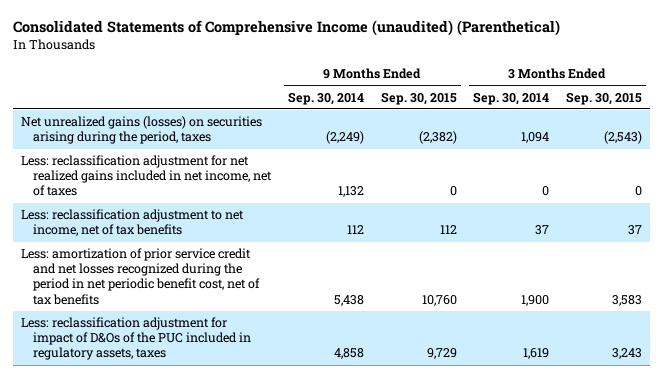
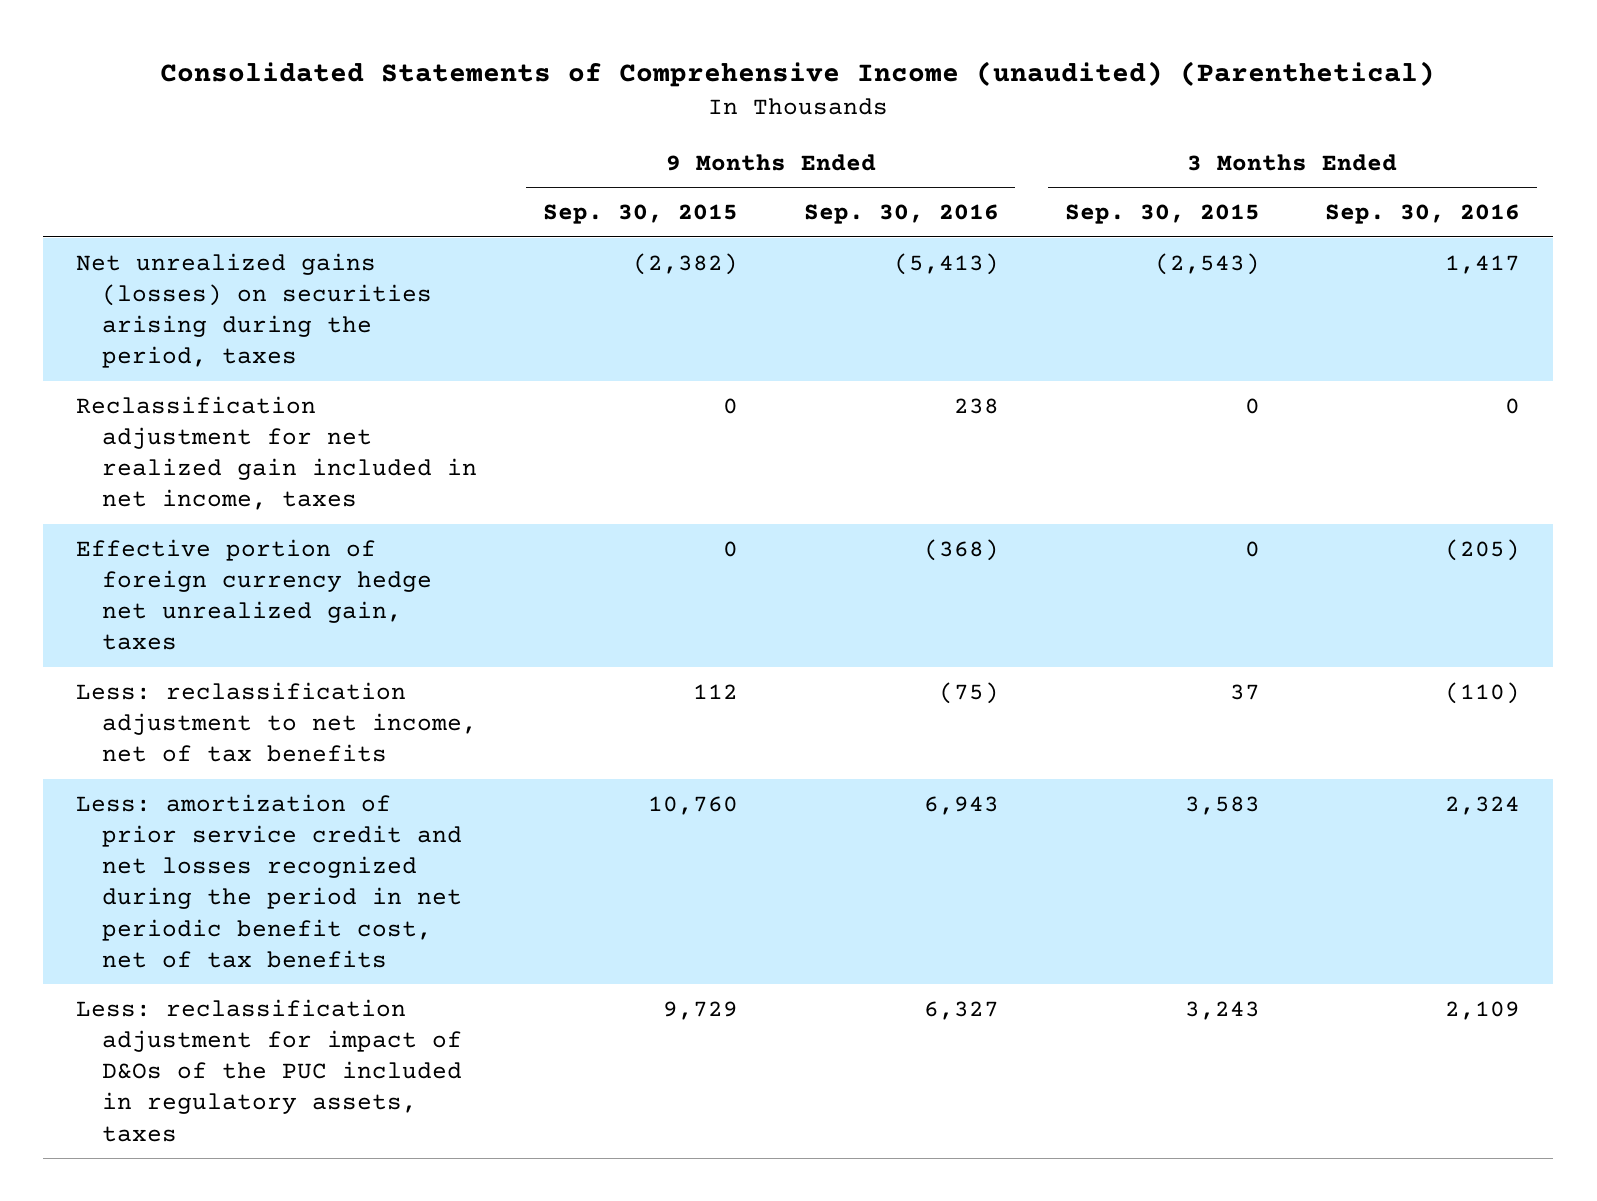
[287,91,364,105] Sep. 30, 2014 -> none
[473,91,550,105] Sep. 30, 2014 -> none
none -> [803,204,999,225] Sep. 30, 2016
none -> [1325,204,1521,225] Sep. 30, 2016
[21,155,273,197] Less: reclassification adjustment for net realized gains included in net income, net of taxes -> [76,395,477,511] Reclassification adjustment for net realized gain included in net income, taxes
none -> [76,538,432,651] Effective portion of foreign currency hedge net unrealized gain, taxes

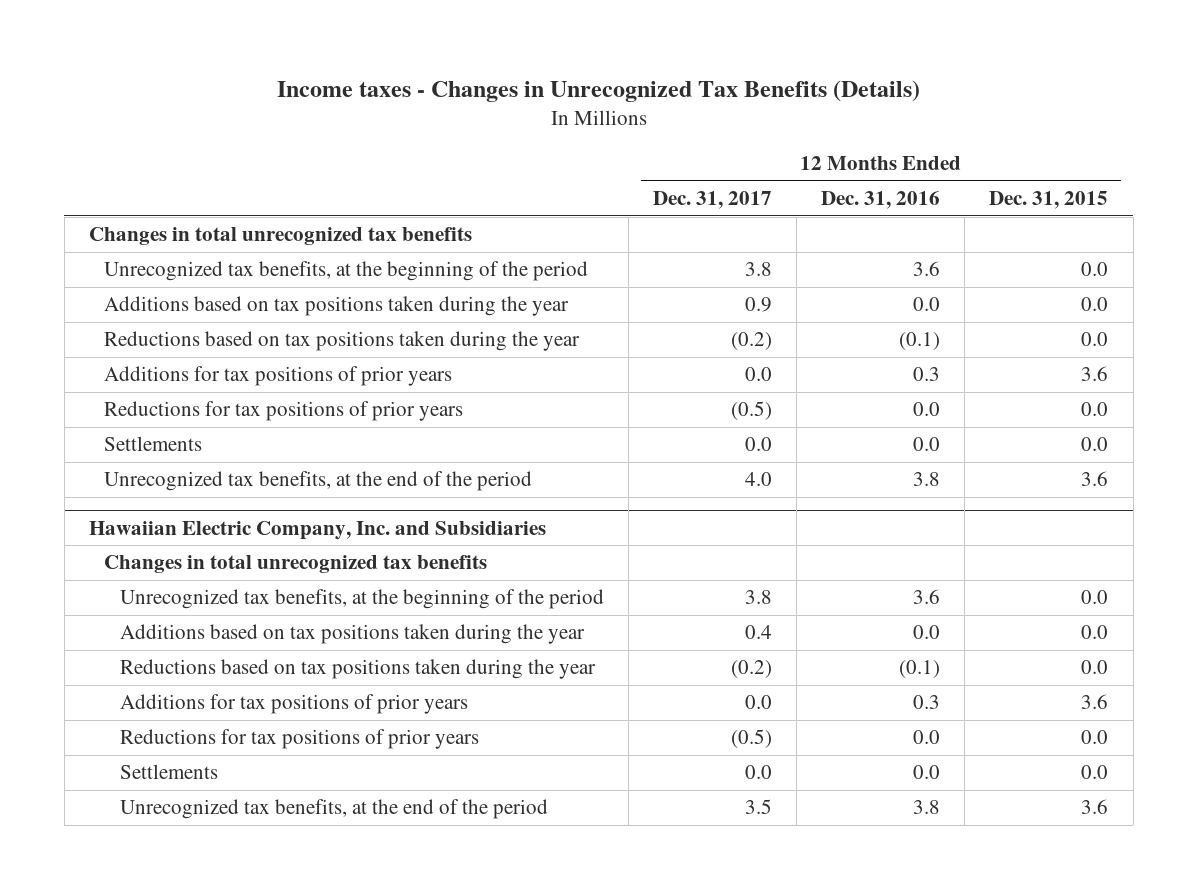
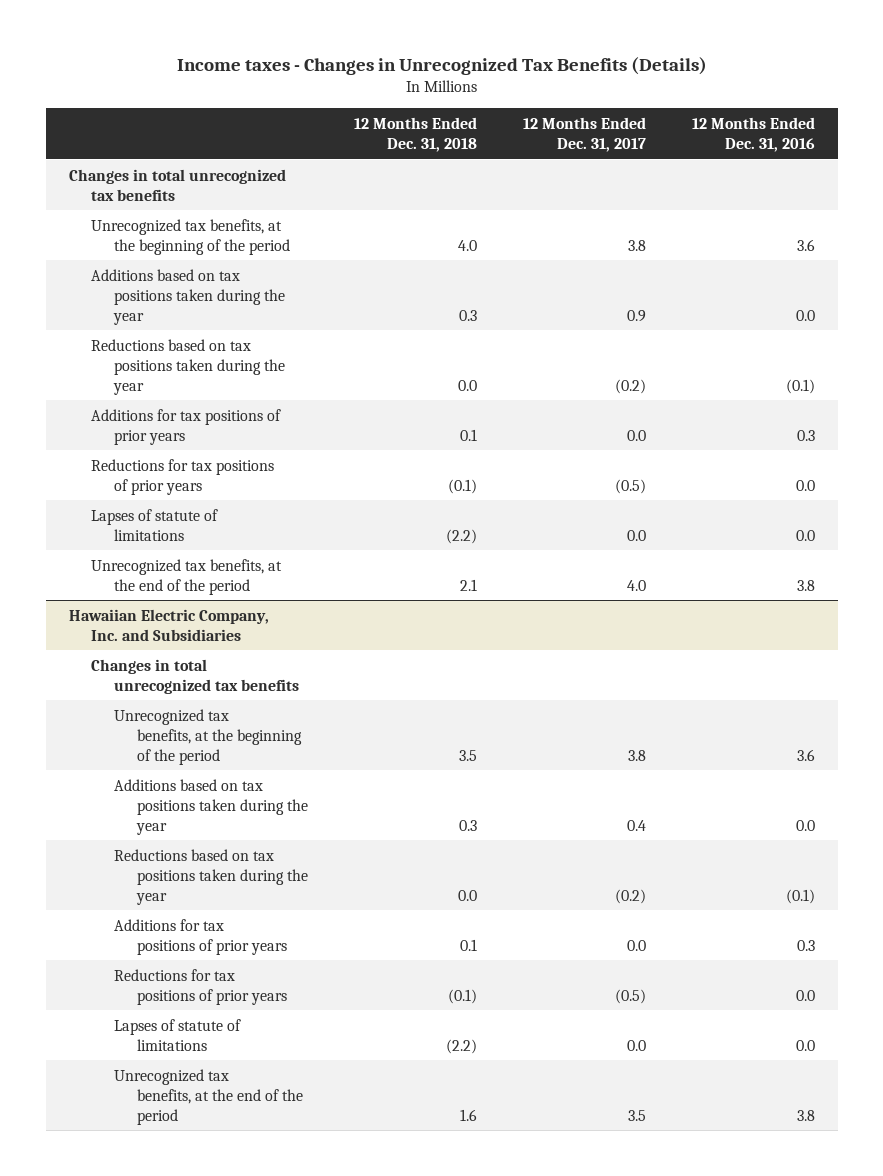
[989,191,1109,210] Dec. 31, 2015 -> none
none -> [354,117,478,153] 12 Months Ended Dec. 31, 2018
[104,436,203,452] Settlements -> none
none -> [91,508,219,541] Lapses of statute of limitations
[119,764,218,780] Settlements -> none
none -> [114,1018,242,1051] Lapses of statute of limitations

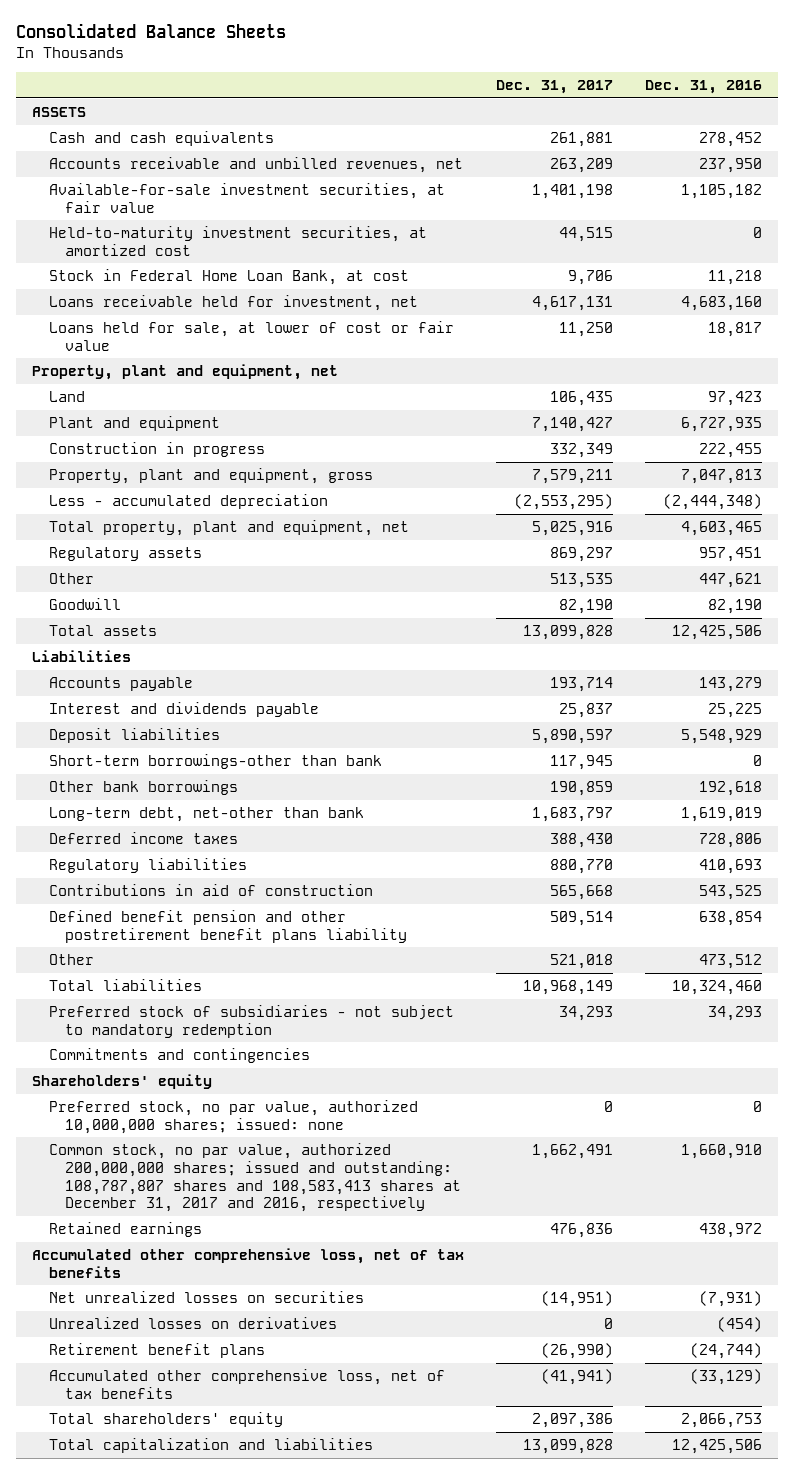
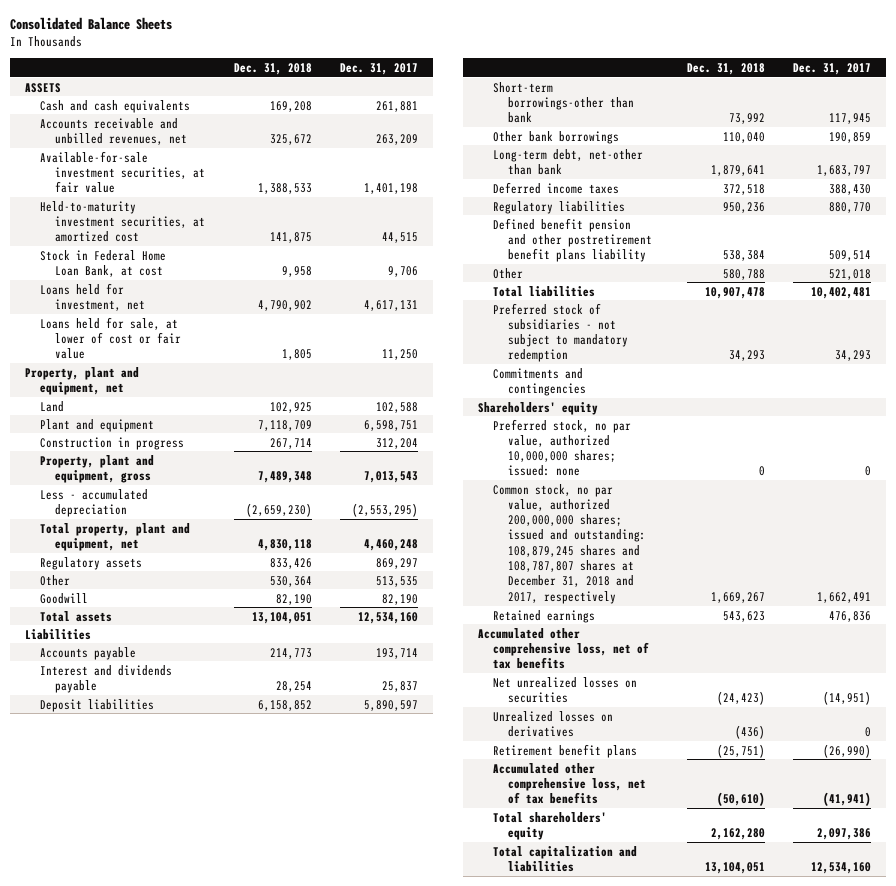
[645,80,763,95] Dec. 31, 2016 -> none
none -> [233,62,312,75] Dec. 31, 2018
[48,294,418,311] Loans receivable held for investment, net -> [39,282,146,311] Loans held for investment, net
[550,390,614,406] 106,435 -> [376,401,419,413] 102,588
[532,416,614,432] 7,140,427 -> [364,419,419,431] 6,598,751
[550,442,614,458] 332,349 -> [376,437,419,449] 312,204
[532,468,614,484] 7,579,211 -> [364,470,419,483] 7,013,543
[532,520,614,536] 5,025,916 -> [364,538,419,551] 4,460,248
[523,624,614,640] 13,099,828 -> [358,611,419,624] 12,534,160
[48,883,373,896] Contributions in aid of construction -> none
[523,979,614,995] 10,968,149 -> [811,286,872,299] 10,402,481
[48,1142,462,1213] Common stock, no par value, authorized 200,000,000 shares; issued and outstanding: 108,787,807 shares and 108,583,413 shares at December 31, 2017 and 2016, respectively -> [493,483,647,604] Common stock, no par value, authorized 200,000,000 shares; issued and outstanding: 108,879,245 shares and 108,787,807 shares at December 31, 2018 and 2017, respectively
[523,1438,614,1454] 13,099,828 -> [811,861,872,874] 12,534,160

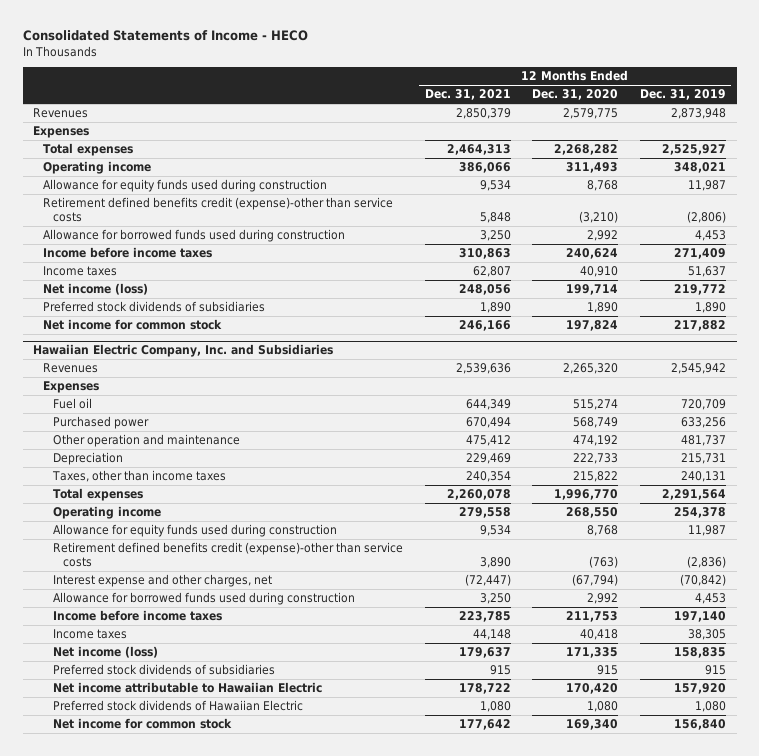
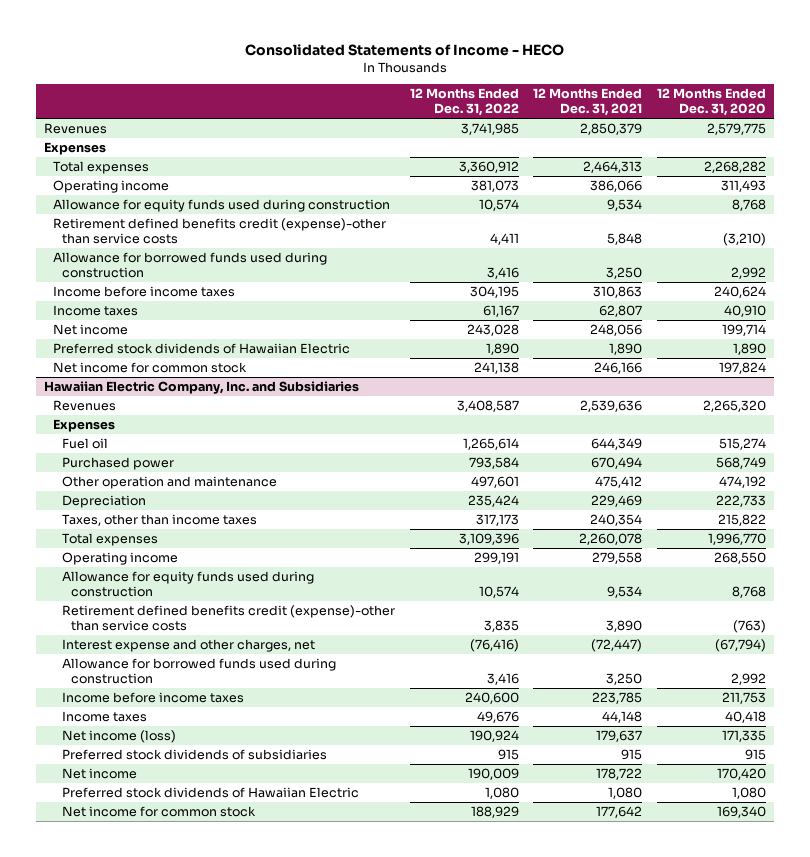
[639,89,726,101] Dec. 31, 2019 -> none
none -> [409,88,519,116] 12 Months Ended Dec. 31, 2022
[43,283,149,296] Net income (loss) -> [52,324,128,336] Net income
[43,301,266,313] Preferred stock dividends of subsidiaries -> [52,343,350,355] Preferred stock dividends of Hawaiian Electric
[52,682,322,694] Net income attributable to Hawaiian Electric -> [61,768,137,780] Net income

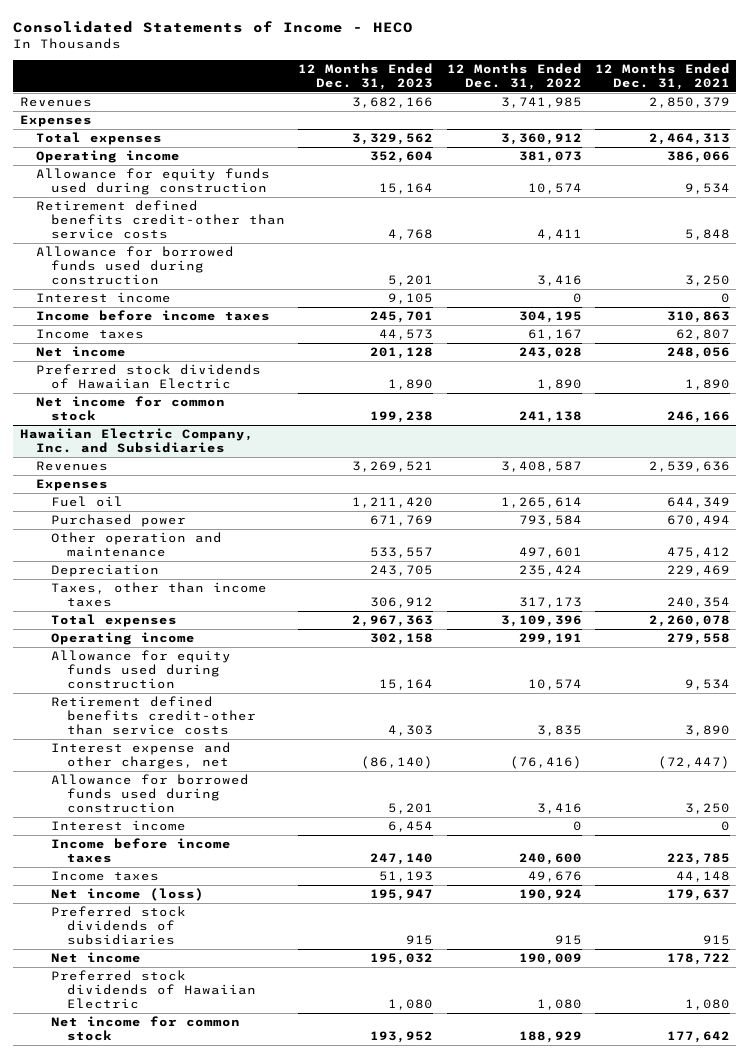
[657,88,767,116] 12 Months Ended Dec. 31, 2020 -> none
none -> [298,62,434,90] 12 Months Ended Dec. 31, 2023
[52,218,386,244] Retirement defined benefits credit (expense)-other than service costs -> [35,200,286,239] Retirement defined benefits credit-other than service costs
none -> [35,292,171,304] Interest income
[61,605,395,631] Retirement defined benefits credit (expense)-other than service costs -> [51,696,257,735] Retirement defined benefits credit-other than service costs
none -> [51,820,187,832] Interest income

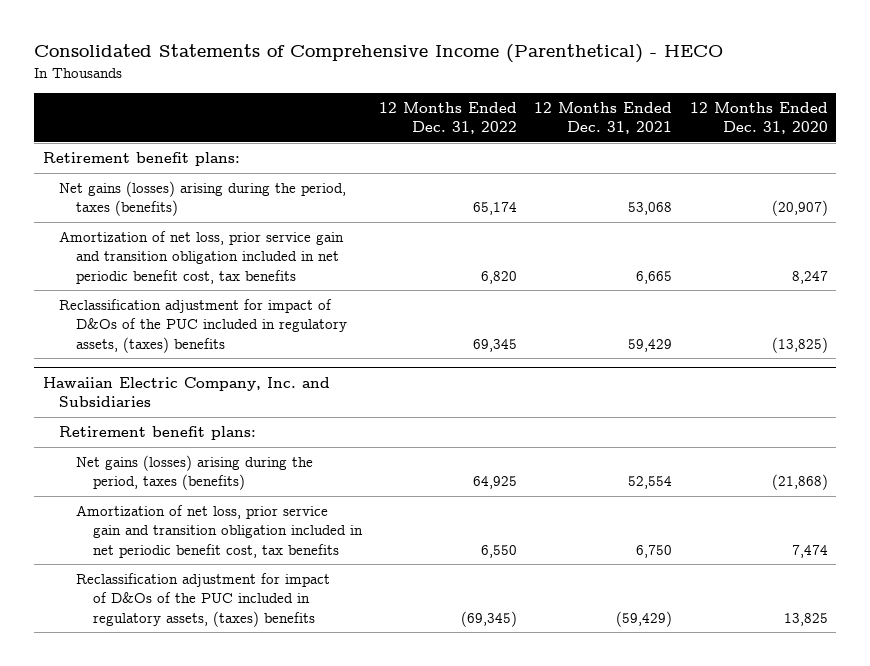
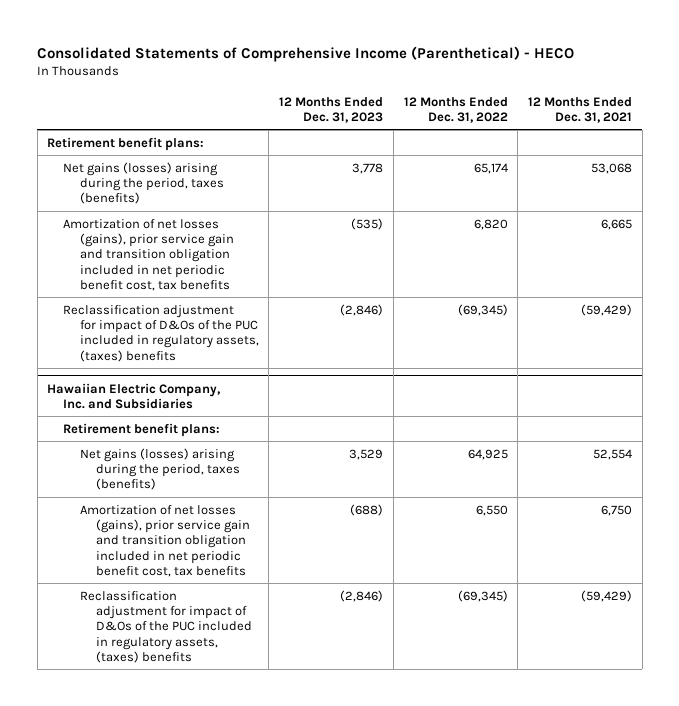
[689,101,828,135] 12 Months Ended Dec. 31, 2020 -> none
none -> [279,96,384,123] 12 Months Ended Dec. 31, 2023
[59,231,345,284] Amortization of net loss, prior service gain and transition obligation included in net periodic benefit cost, tax benefits -> [63,218,234,291] Amortization of net losses (gains), prior service gain and transition obligation included in net periodic benefit cost, tax benefits
[473,338,518,352] 69,345 -> [457,303,508,316] (69,345)
[628,338,673,352] 59,429 -> [581,303,633,316] (59,429)
[76,505,363,558] Amortization of net loss, prior service gain and transition obligation included in net periodic benefit cost, tax benefits -> [79,504,250,577] Amortization of net losses (gains), prior service gain and transition obligation included in net periodic benefit cost, tax benefits

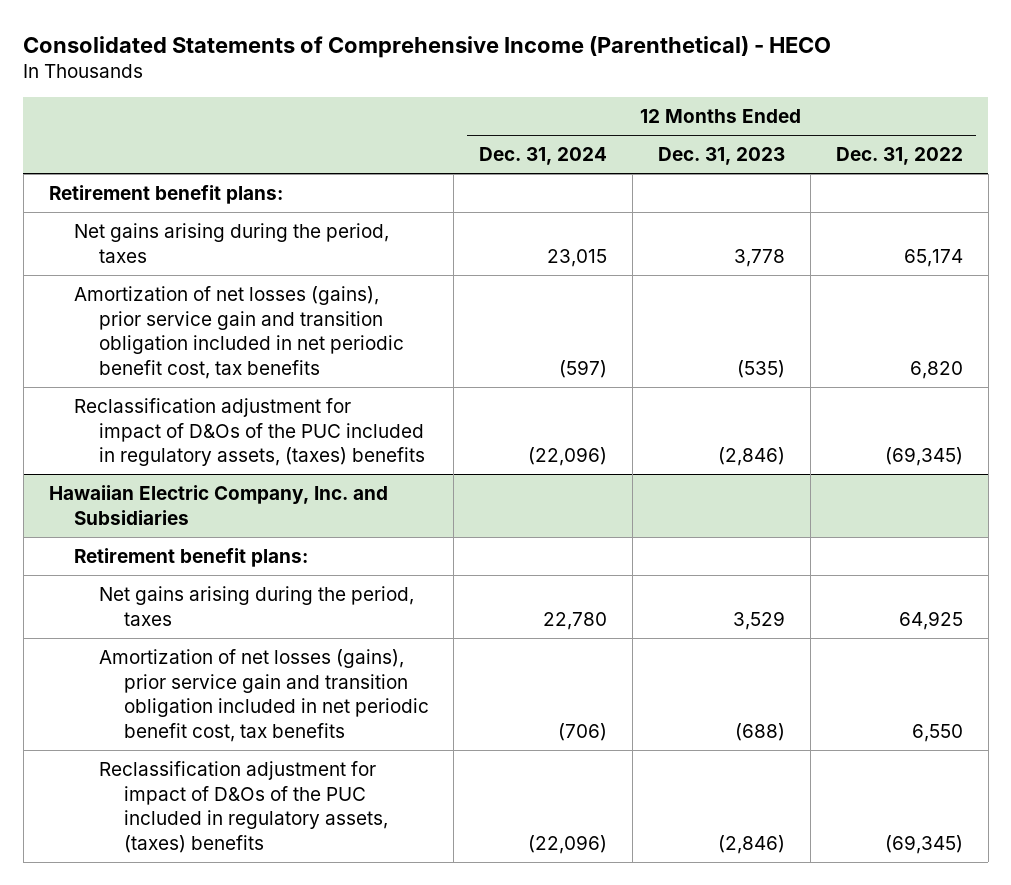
[528,96,633,123] 12 Months Ended Dec. 31, 2021 -> none
none -> [479,147,608,166] Dec. 31, 2024
[63,161,224,205] Net gains (losses) arising during the period, taxes (benefits) -> [73,222,389,263] Net gains arising during the period, taxes
[79,447,240,491] Net gains (losses) arising during the period, taxes (benefits) -> [98,585,414,626] Net gains arising during the period, taxes

